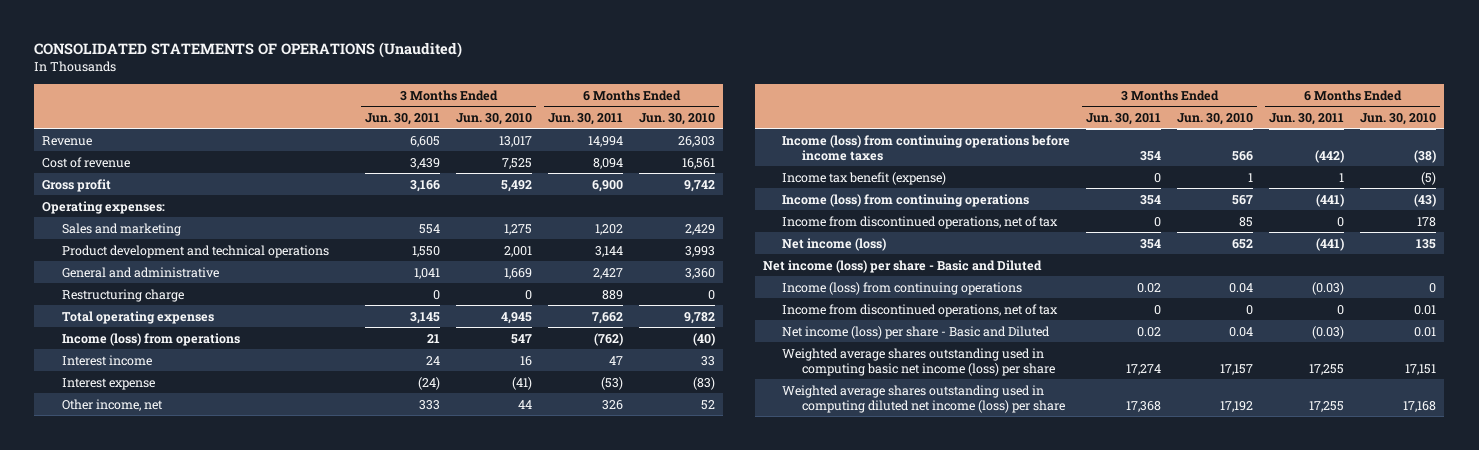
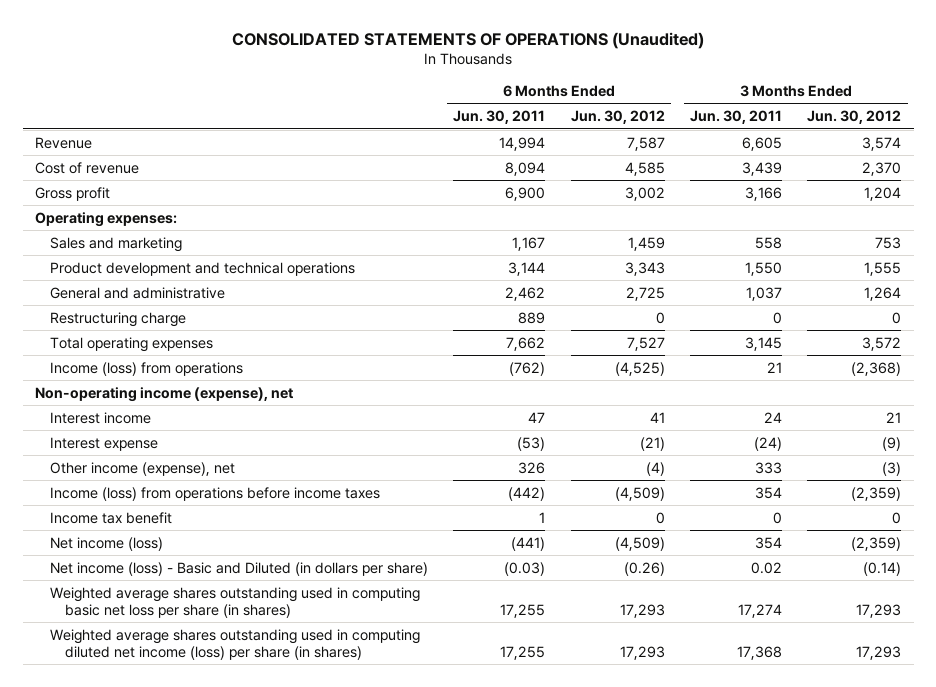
[456,112,533,125] Jun. 30, 2010 -> none
[639,112,716,125] Jun. 30, 2010 -> none
none -> [570,110,665,125] Jun. 30, 2012
none -> [807,110,902,125] Jun. 30, 2012
[419,223,441,234] 554 -> [754,236,782,249] 558
[595,223,624,235] 1,202 -> [512,236,546,251] 1,167
[414,267,441,279] 1,041 -> [745,286,782,301] 1,037
[593,267,624,279] 2,427 -> [505,286,546,301] 2,462
none -> [35,386,294,402] Non-operating income (expense), net
[782,193,1030,207] Income (loss) from continuing operations -> none
[782,215,1059,229] Income from discontinued operations, net of tax -> none
[61,398,163,411] Other income, net -> [49,461,235,476] Other income (expense), net
[782,134,1071,161] Income (loss) from continuing operations before income taxes -> [49,486,380,501] Income (loss) from operations before income taxes
[782,171,947,185] Income tax benefit (expense) -> [49,511,172,524] Income tax benefit
[763,259,1043,273] Net income (loss) per share - Basic and Diluted -> none
[782,281,1023,295] Income (loss) from continuing operations -> none
[782,303,1059,317] Income from discontinued operations, net of tax -> none
[782,325,1051,339] Net income (loss) per share - Basic and Diluted -> [49,561,428,576] Net income (loss) - Basic and Diluted (in dollars per share)
[782,347,1055,376] Weighted average shares outstanding used in computing basic net income (loss) per share -> [49,586,420,618] Weighted average shares outstanding used in computing basic net loss per share (in shares)
[782,384,1065,413] Weighted average shares outstanding used in computing diluted net income (loss) per share -> [49,628,420,660] Weighted average shares outstanding used in computing diluted net income (loss) per share (in shares)

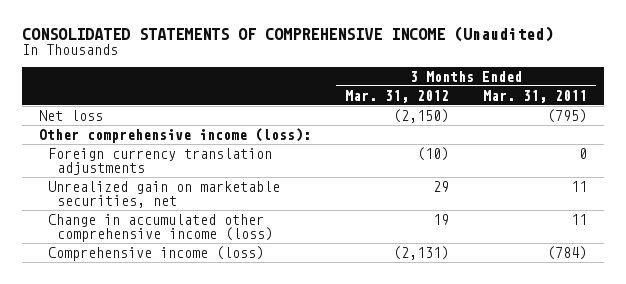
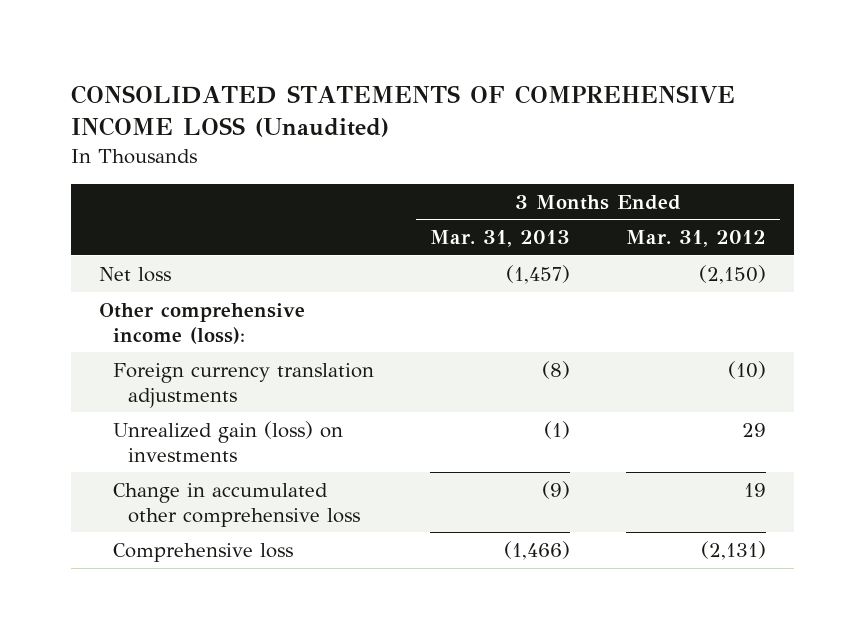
[21,25,553,42] CONSOLIDATED STATEMENTS OF COMPREHENSIVE INCOME (Unaudited) -> [70,84,735,138] CONSOLIDATED STATEMENTS OF COMPREHENSIVE INCOME LOSS (Unaudited)
[483,89,588,103] Mar. 31, 2011 -> none
none -> [430,230,571,248] Mar. 31, 2013
[47,180,280,209] Unrealized gain on marketable securities, net -> [113,420,344,462] Unrealized gain (loss) on investments
[47,213,274,243] Change in accumulated other comprehensive income (loss) -> [113,482,360,527] Change in accumulated other comprehensive loss
[47,245,264,261] Comprehensive income (loss) -> [113,542,294,562] Comprehensive loss

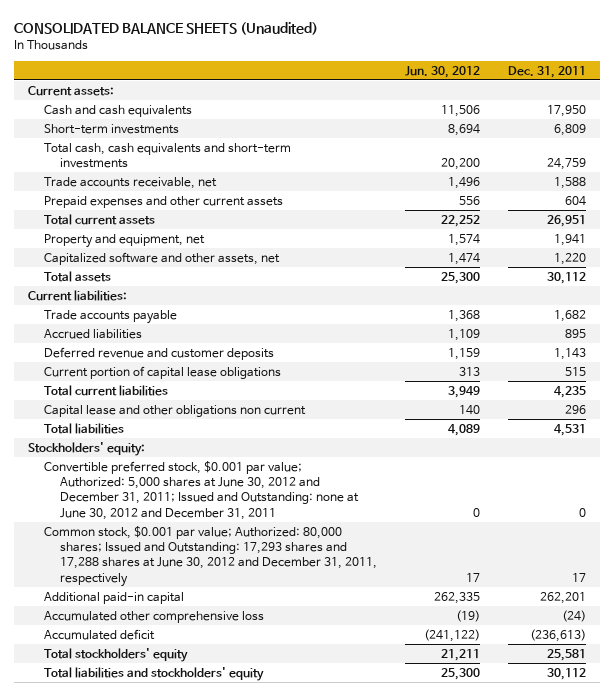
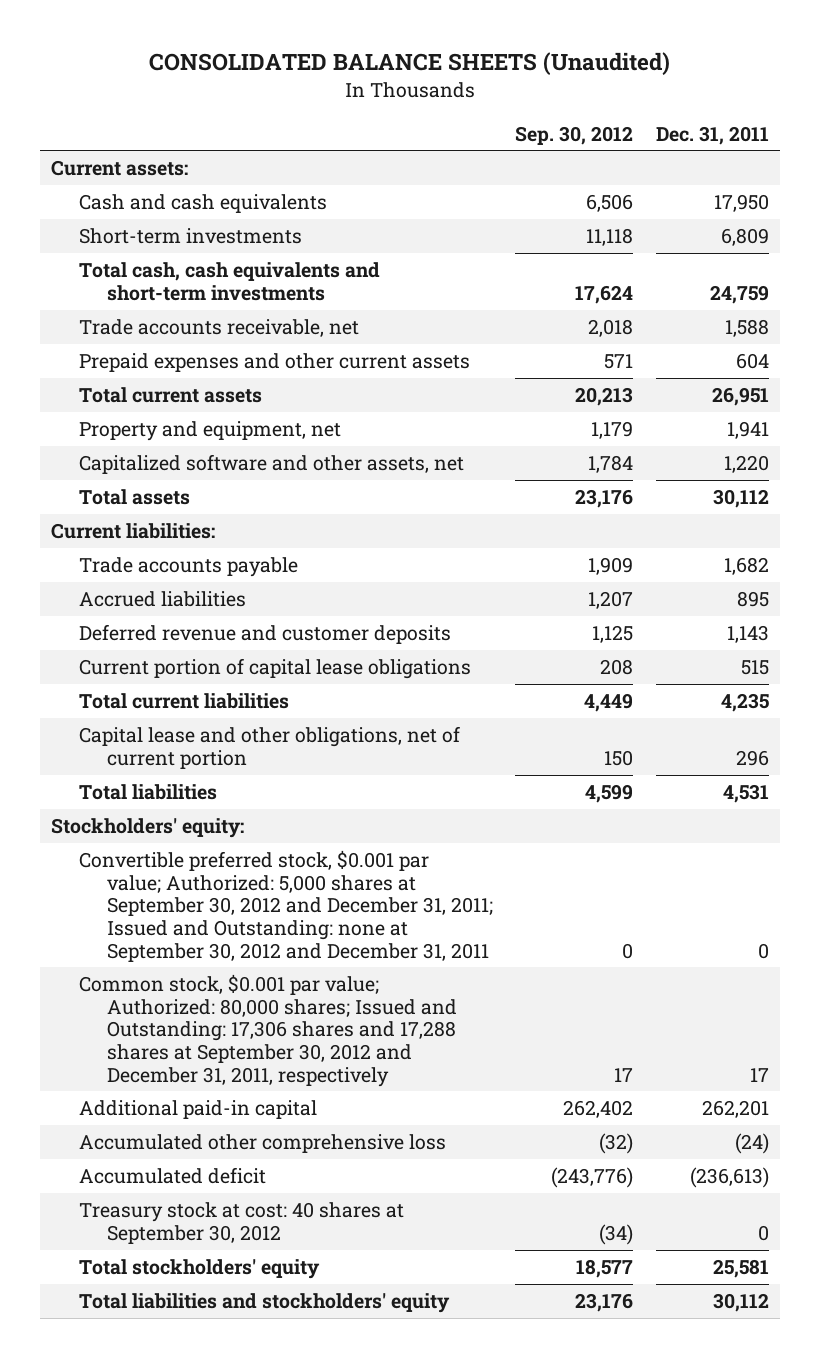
[404,65,480,78] Jun. 30, 2012 -> none
none -> [515,125,634,145] Sep. 30, 2012
[44,404,307,417] Capital lease and other obligations non current -> [79,726,461,769] Capital lease and other obligations, net of current portion
[44,460,360,520] Convertible preferred stock, $0.001 par value; Authorized: 5,000 shares at June 30, 2012 and December 31, 2011; Issued and Outstanding: none at June 30, 2012 and December 31, 2011 -> [79,850,494,962] Convertible preferred stock, $0.001 par value; Authorized: 5,000 shares at September 30, 2012 and December 31, 2011; Issued and Outstanding: none at September 30, 2012 and December 31, 2011
[44,525,378,587] Common stock, $0.001 par value; Authorized: 80,000 shares; Issued and Outstanding: 17,293 shares and 17,288 shares at June 30, 2012 and December 31, 2011, respectively -> [79,974,458,1087] Common stock, $0.001 par value; Authorized: 80,000 shares; Issued and Outstanding: 17,306 shares and 17,288 shares at September 30, 2012 and December 31, 2011, respectively
none -> [79,1202,405,1244] Treasury stock at cost: 40 shares at September 30, 2012

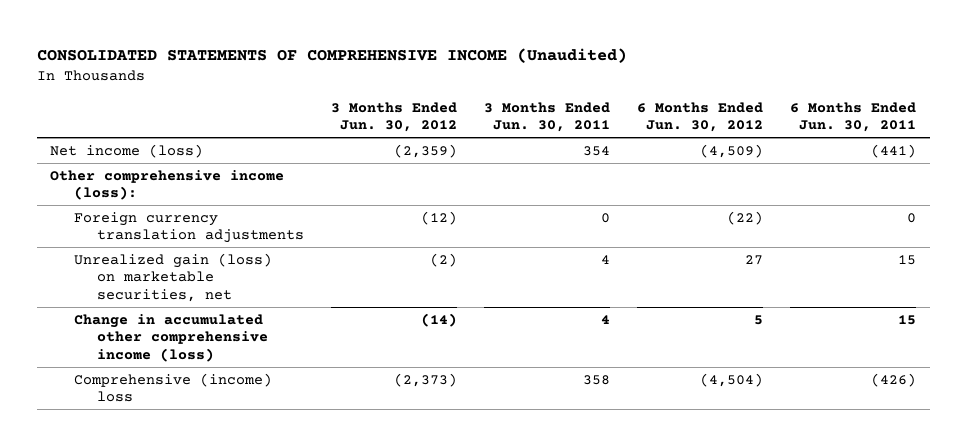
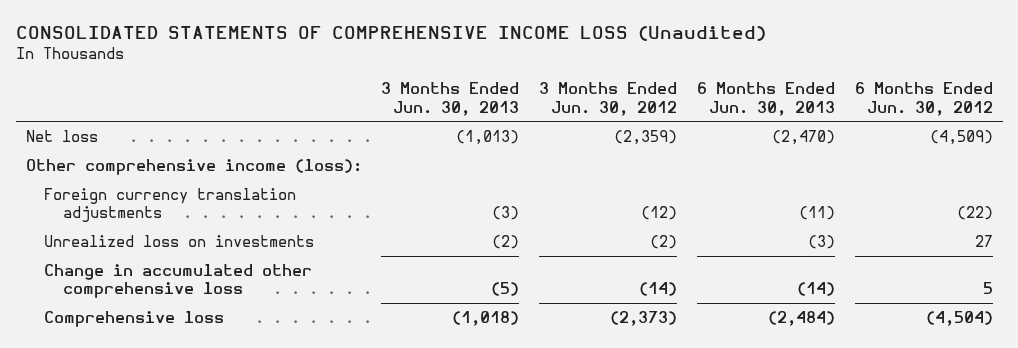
[36,47,627,63] CONSOLIDATED STATEMENTS OF COMPREHENSIVE INCOME (Unaudited) -> [15,26,766,42] CONSOLIDATED STATEMENTS OF COMPREHENSIVE INCOME LOSS (Unaudited)
[484,101,611,132] 3 Months Ended Jun. 30, 2011 -> none
[790,101,917,132] 6 Months Ended Jun. 30, 2011 -> none
none -> [381,82,520,116] 3 Months Ended Jun. 30, 2013
none -> [696,82,835,116] 6 Months Ended Jun. 30, 2013
[50,143,204,158] Net income (loss) -> [25,130,98,143] Net loss
[73,252,272,302] Unrealized gain (loss) on marketable securities, net -> [44,235,315,248] Unrealized loss on investments
[73,313,269,362] Change in accumulated other comprehensive income (loss) -> [44,264,313,299] Change in accumulated other comprehensive loss
[73,372,272,403] Comprehensive (income) loss -> [44,311,225,328] Comprehensive loss

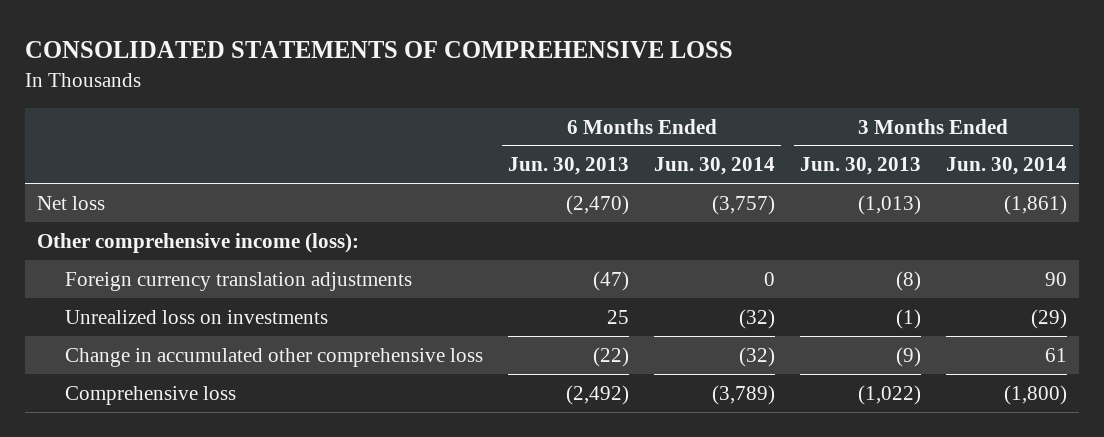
[15,26,766,42] CONSOLIDATED STATEMENTS OF COMPREHENSIVE INCOME LOSS (Unaudited) -> [24,40,733,58] CONSOLIDATED STATEMENTS OF COMPREHENSIVE LOSS
[539,82,678,116] 3 Months Ended Jun. 30, 2012 -> none
[854,82,993,116] 6 Months Ended Jun. 30, 2012 -> none
none -> [654,157,776,176] Jun. 30, 2014
none -> [945,157,1067,176] Jun. 30, 2014
[492,206,520,221] (3) -> [895,270,921,291] (8)
[798,206,835,221] (11) -> [593,270,630,291] (47)
[492,235,520,250] (2) -> [895,308,921,329] (1)
[807,235,835,250] (3) -> [607,309,630,324] 25
[491,282,520,297] (5) -> [895,346,921,367] (9)
[796,282,835,297] (14) -> [593,346,630,367] (22)
[452,311,520,327] (1,018) -> [857,384,921,405] (1,022)
[767,311,835,327] (2,484) -> [566,384,630,405] (2,492)

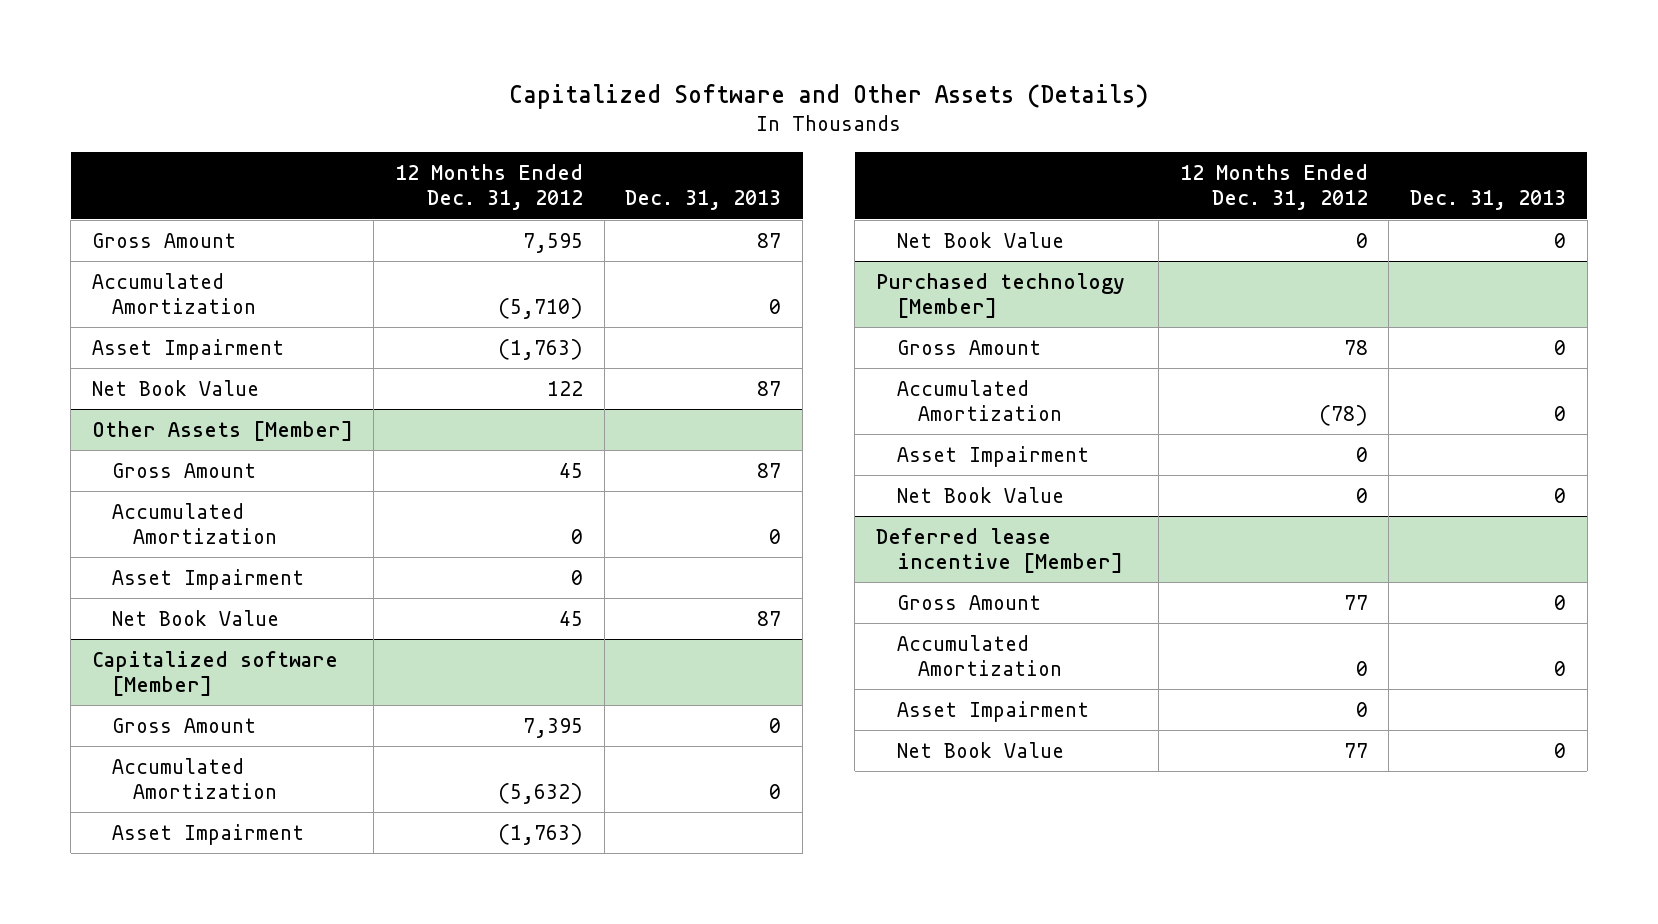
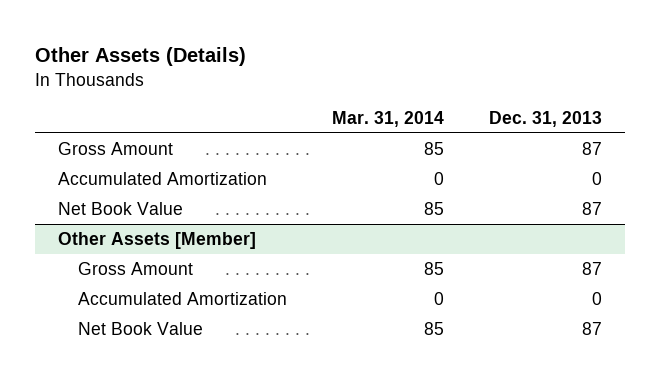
[508,84,1148,110] Capitalized Software and Other Assets (Details) -> [35,47,247,67] Other Assets (Details)
[395,164,584,211] 12 Months Ended Dec. 31, 2012 -> none
none -> [332,110,445,127] Mar. 31, 2014
[91,338,284,360] Asset Impairment -> none
[112,568,305,590] Asset Impairment -> none
[91,650,338,696] Capitalized software [Member] -> none
[112,717,257,733] Gross Amount -> none
[112,757,278,799] Accumulated Amortization -> none
[112,823,305,845] Asset Impairment -> none
[896,231,1064,248] Net Book Value -> none
[876,272,1126,318] Purchased technology [Member] -> none
[896,339,1041,355] Gross Amount -> none
[896,379,1062,421] Accumulated Amortization -> none
[896,445,1089,467] Asset Impairment -> none
[896,486,1064,503] Net Book Value -> none
[876,527,1123,573] Deferred lease incentive [Member] -> none
[896,594,1041,610] Gross Amount -> none
[896,634,1062,676] Accumulated Amortization -> none
[896,700,1089,722] Asset Impairment -> none
[896,741,1064,758] Net Book Value -> none

